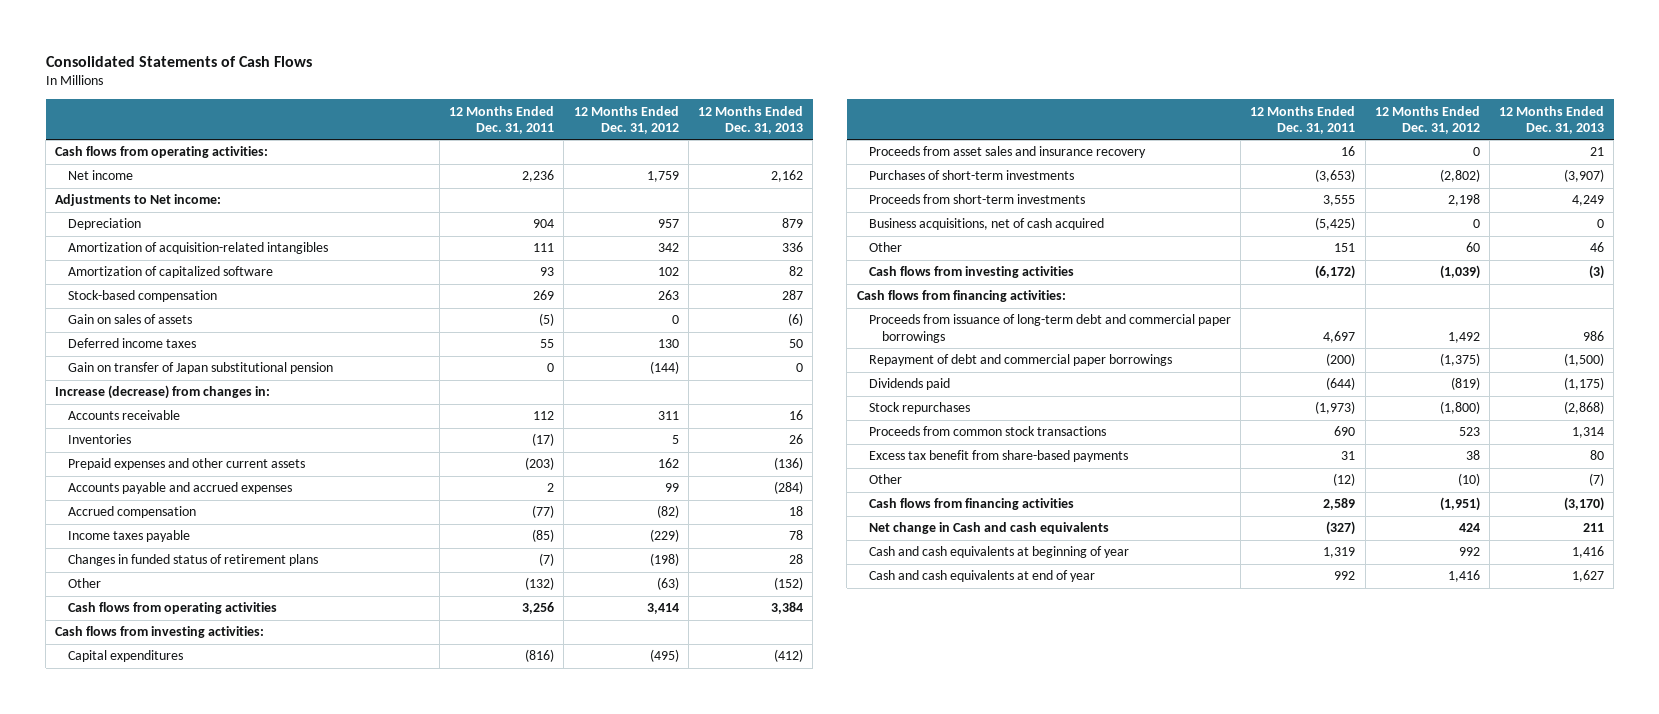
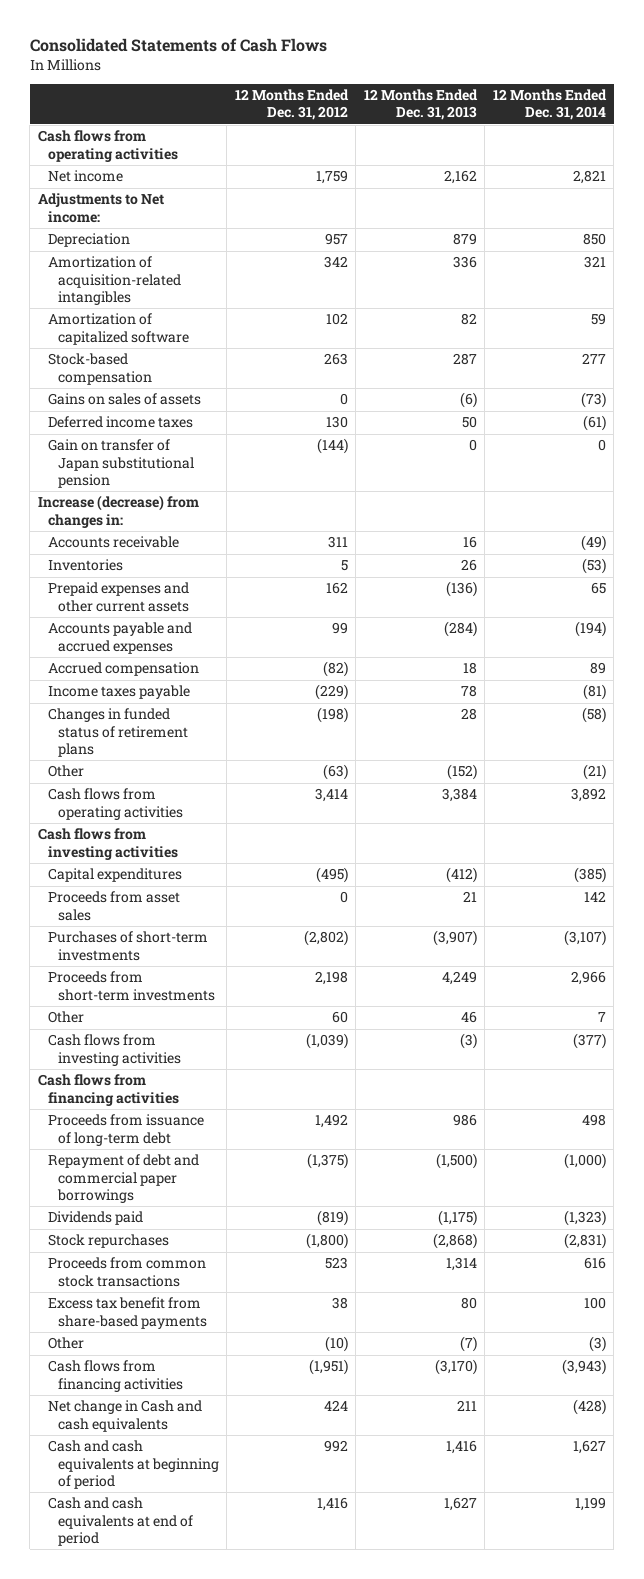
[449,105,555,134] 12 Months Ended Dec. 31, 2011 -> none
none -> [492,88,607,121] 12 Months Ended Dec. 31, 2014
[55,146,269,159] Cash flows from operating activities: -> [37,130,178,162] Cash flows from operating activities
[67,314,192,325] Gain on sales of assets -> [47,393,201,406] Gains on sales of assets
[55,626,265,639] Cash flows from investing activities: -> [37,828,178,860] Cash flows from investing activities
[869,146,1147,159] Proceeds from asset sales and insurance recovery -> [47,891,180,921] Proceeds from asset sales
[869,218,1105,231] Business acquisitions, net of cash acquired -> none
[856,290,1066,303] Cash flows from financing activities: -> [37,1074,179,1106] Cash flows from financing activities
[869,314,1232,343] Proceeds from issuance of long-term debt and commercial paper borrowings -> [47,1114,204,1146] Proceeds from issuance of long-term debt
[869,546,1130,559] Cash and cash equivalents at beginning of year -> [47,1440,219,1489] Cash and cash equivalents at beginning of period
[869,570,1096,583] Cash and cash equivalents at end of year -> [47,1497,193,1546] Cash and cash equivalents at end of period

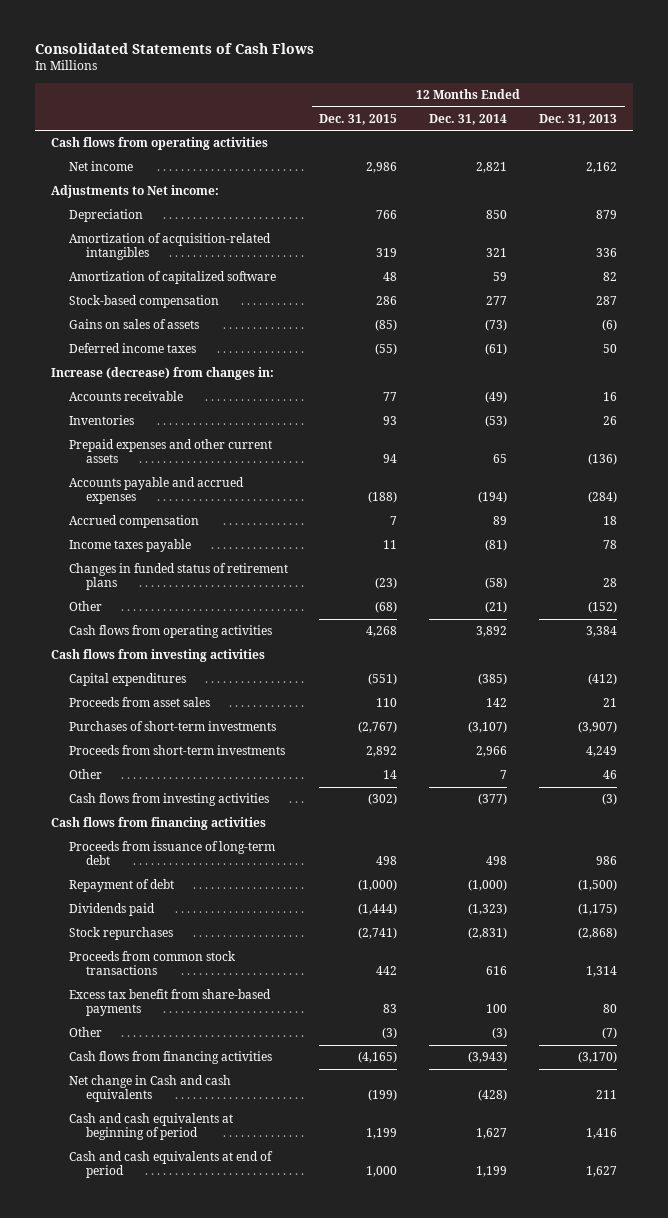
[234,88,349,121] 12 Months Ended Dec. 31, 2012 -> none
none -> [319,113,398,125] Dec. 31, 2015
[47,439,194,488] Gain on transfer of Japan substitutional pension -> none
[47,1154,199,1203] Repayment of debt and commercial paper borrowings -> [68,879,174,893] Repayment of debt

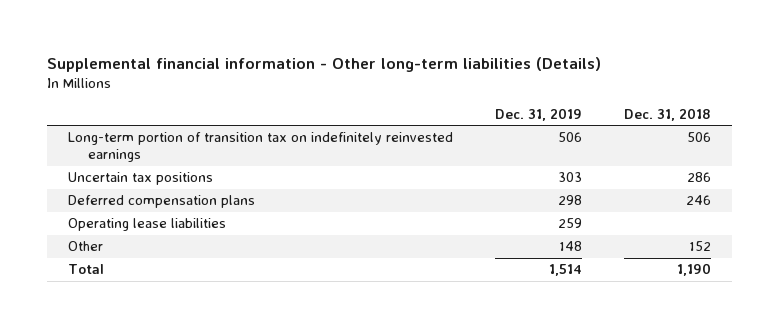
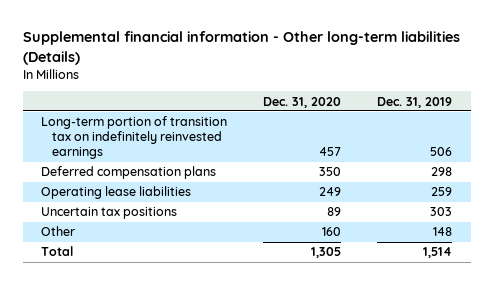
[623,107,711,121] Dec. 31, 2018 -> none
none -> [263,96,342,108] Dec. 31, 2020
[67,172,213,186] Uncertain tax positions -> [40,207,177,220] Uncertain tax positions

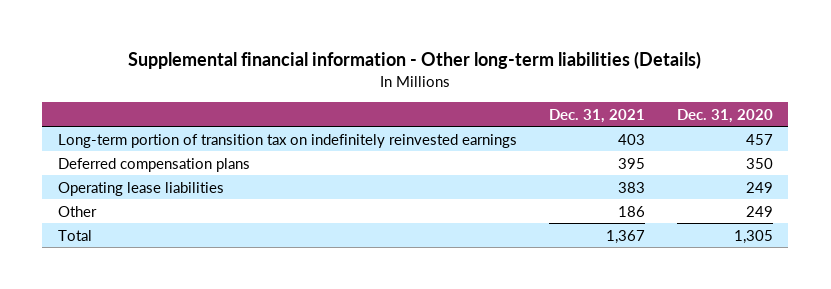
[377,96,453,108] Dec. 31, 2019 -> none
none -> [548,108,645,123] Dec. 31, 2021
[40,207,177,220] Uncertain tax positions -> none
[322,227,342,237] 160 -> [745,205,773,217] 249

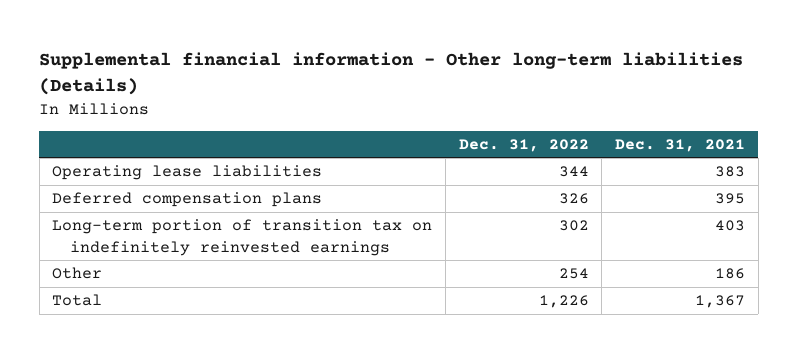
[676,108,773,123] Dec. 31, 2020 -> none
none -> [458,138,589,152] Dec. 31, 2022
[58,157,251,172] Deferred compensation plans -> [52,192,323,208] Deferred compensation plans
[58,133,518,148] Long-term portion of transition tax on indefinitely reinvested earnings -> [52,219,433,256] Long-term portion of transition tax on indefinitely reinvested earnings

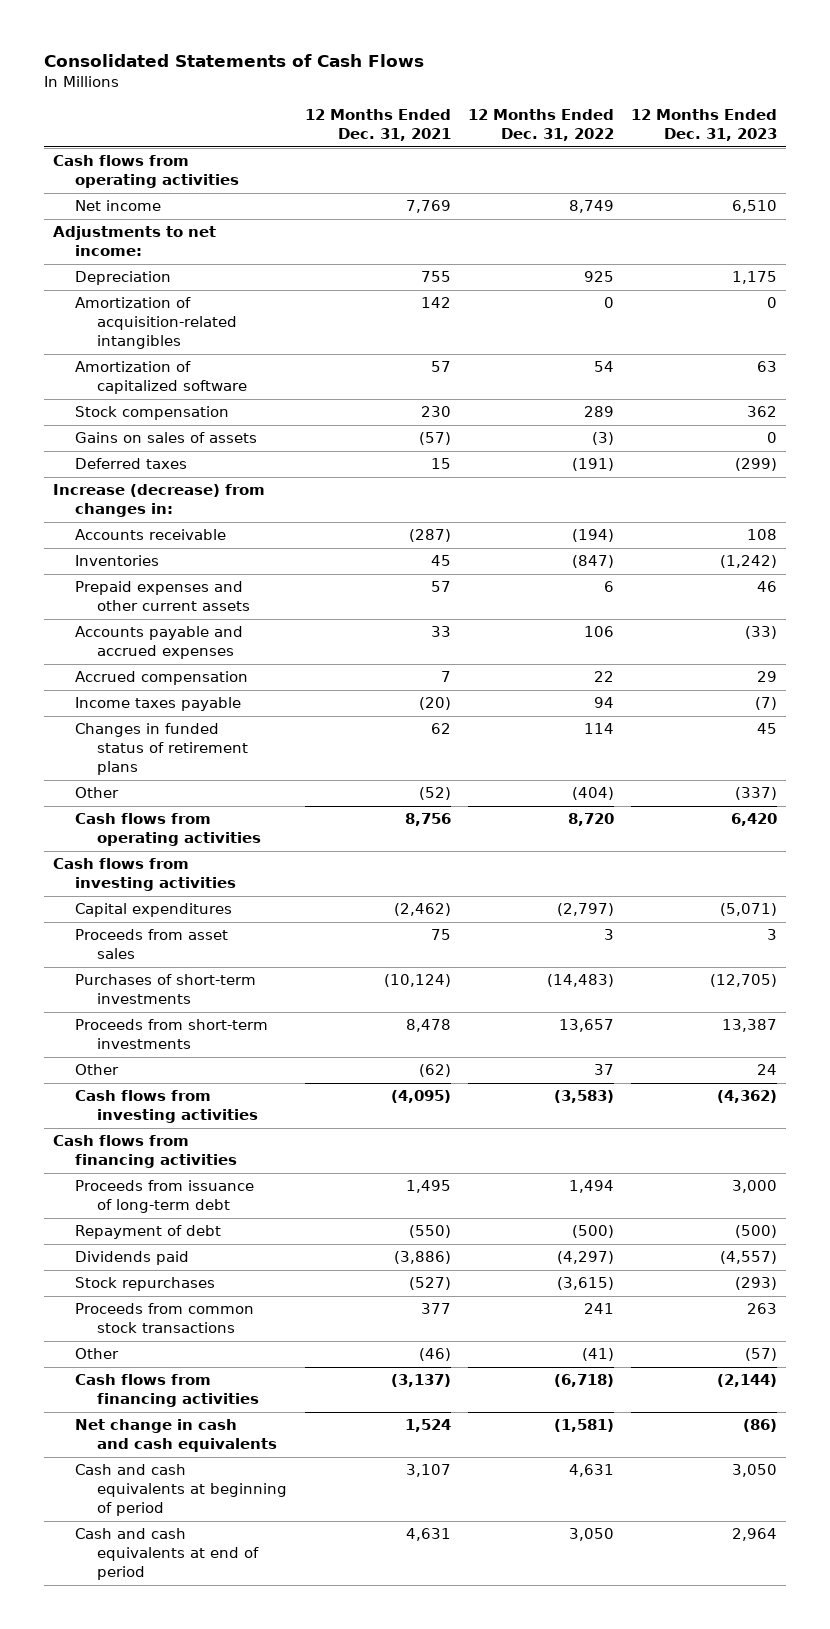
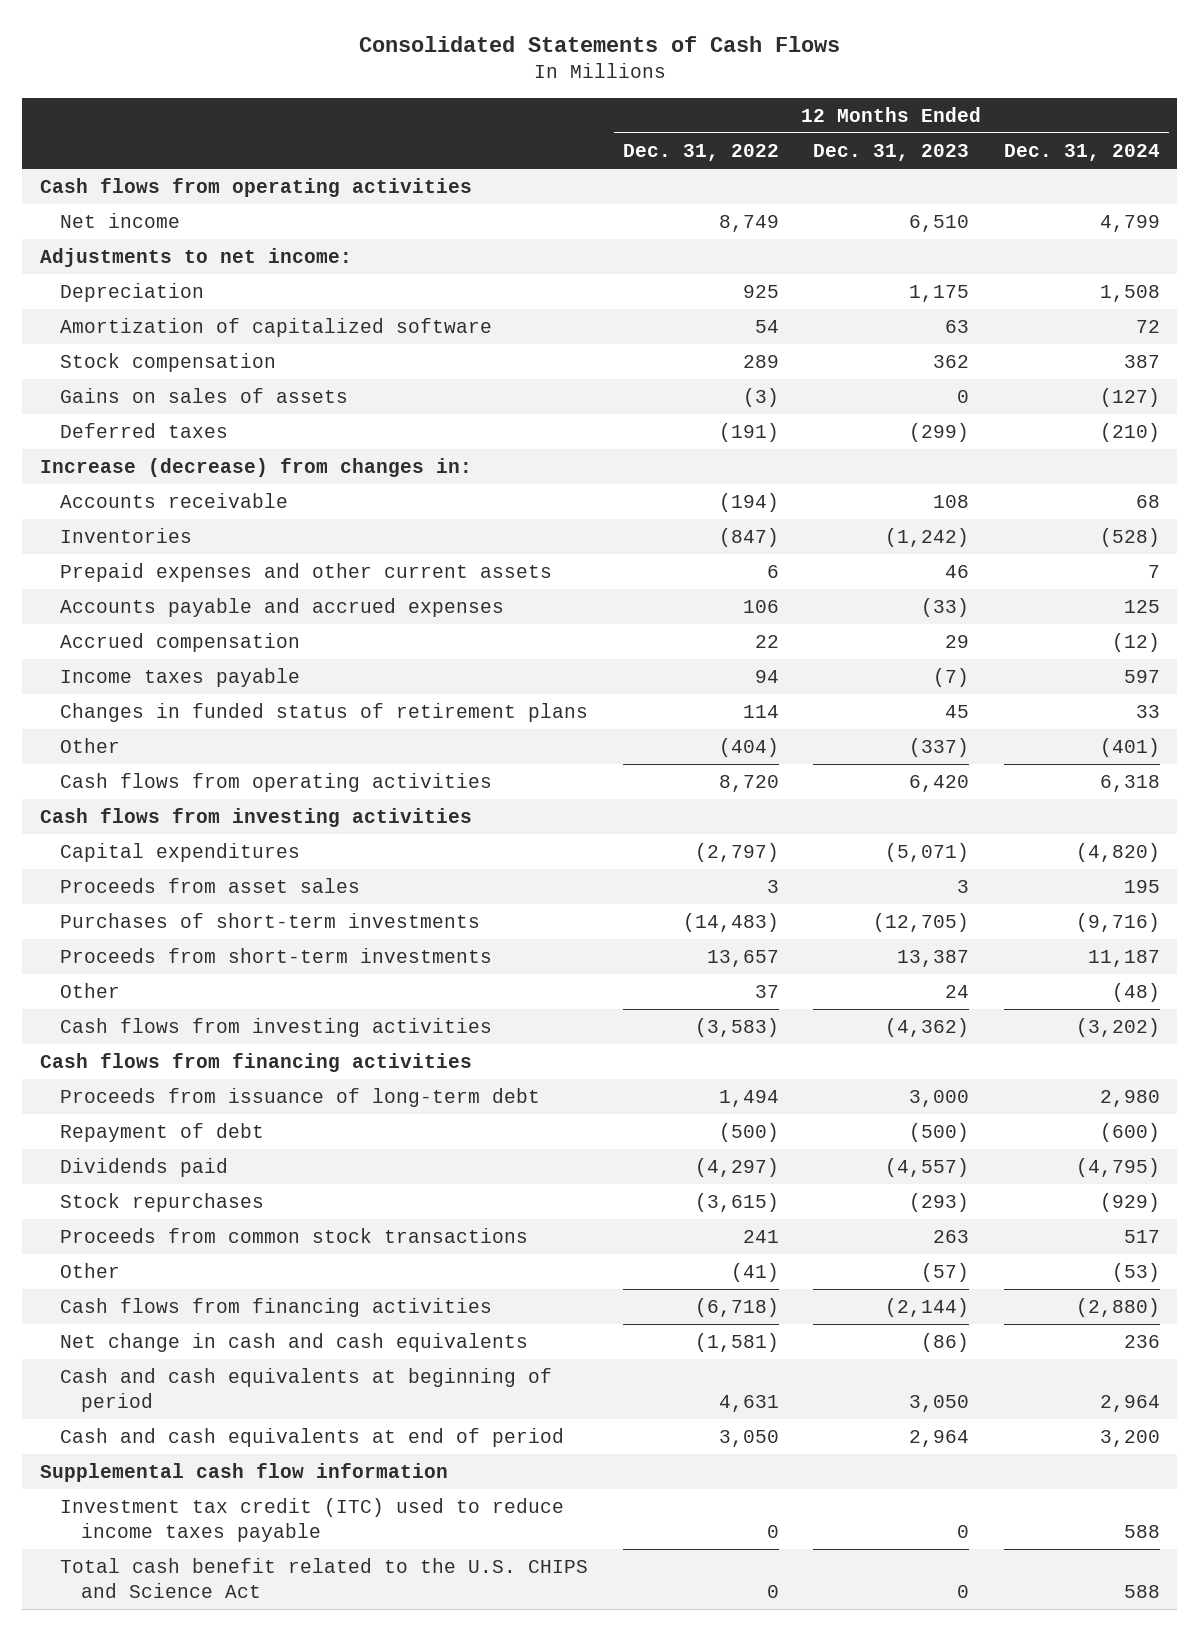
[304,109,451,142] 12 Months Ended Dec. 31, 2021 -> none
none -> [1003,143,1160,161] Dec. 31, 2024
[75,297,238,350] Amortization of acquisition-related intangibles -> none
none -> [39,1462,448,1482] Supplemental cash flow information
none -> [60,1497,565,1542] Investment tax credit (ITC) used to reduce income taxes payable
none -> [60,1557,589,1598] Total cash benefit related to the U.S. CHIPS and Science Act

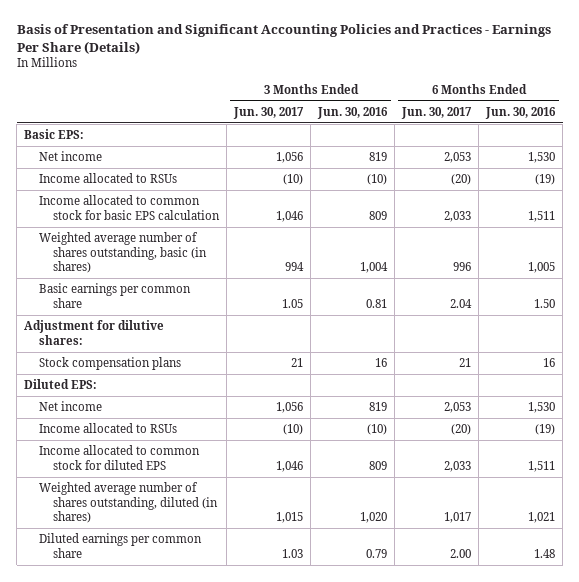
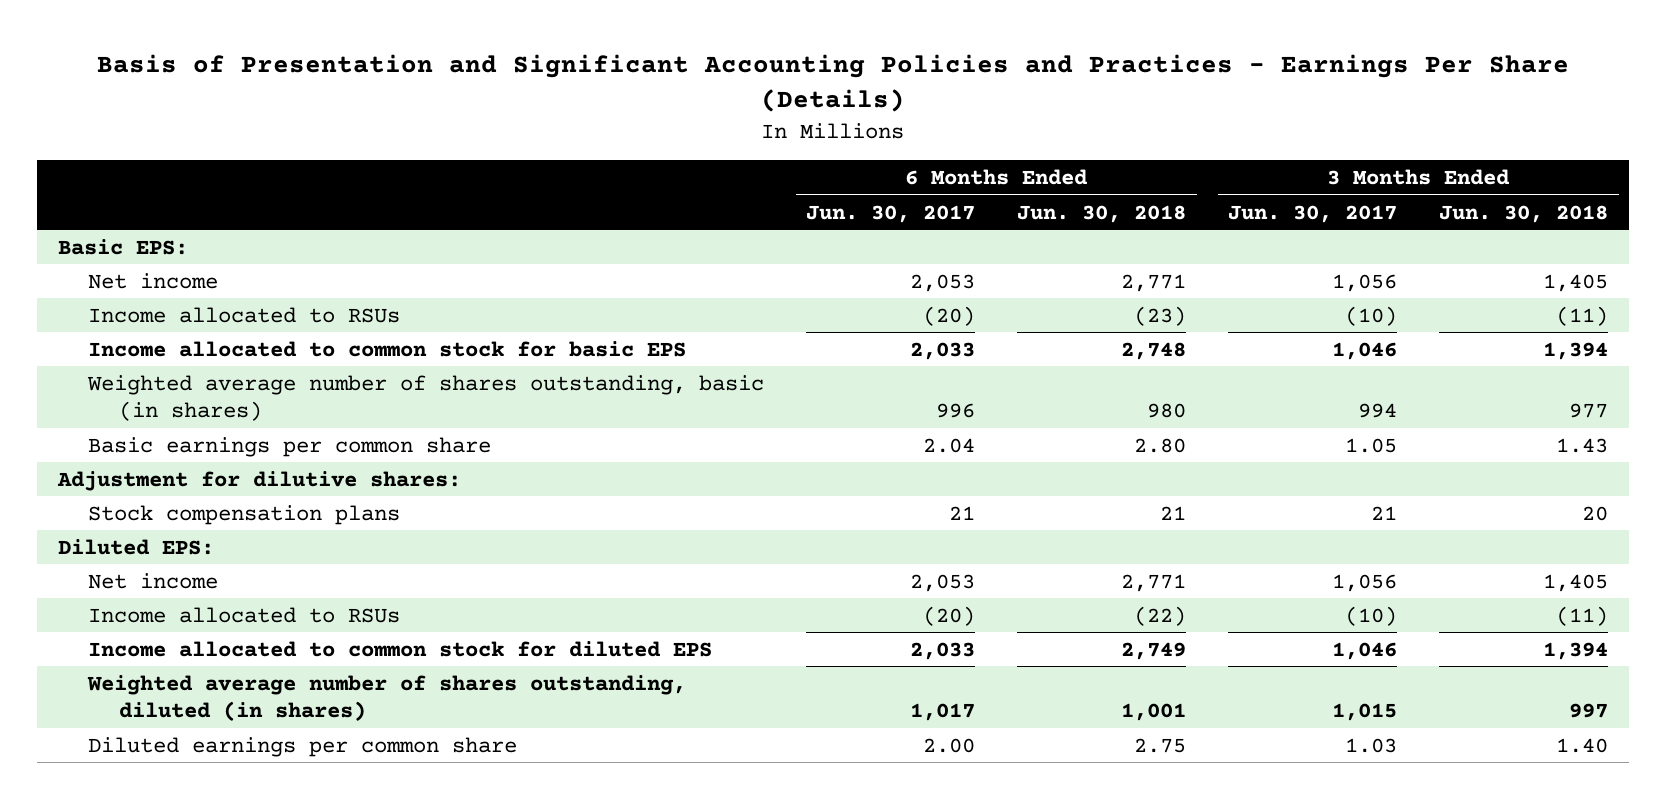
[317,106,389,119] Jun. 30, 2016 -> none
[485,106,557,119] Jun. 30, 2016 -> none
none -> [1017,204,1187,223] Jun. 30, 2018
none -> [1439,204,1609,223] Jun. 30, 2018
[38,195,221,220] Income allocated to common stock for basic EPS calculation -> [88,340,687,357] Income allocated to common stock for basic EPS

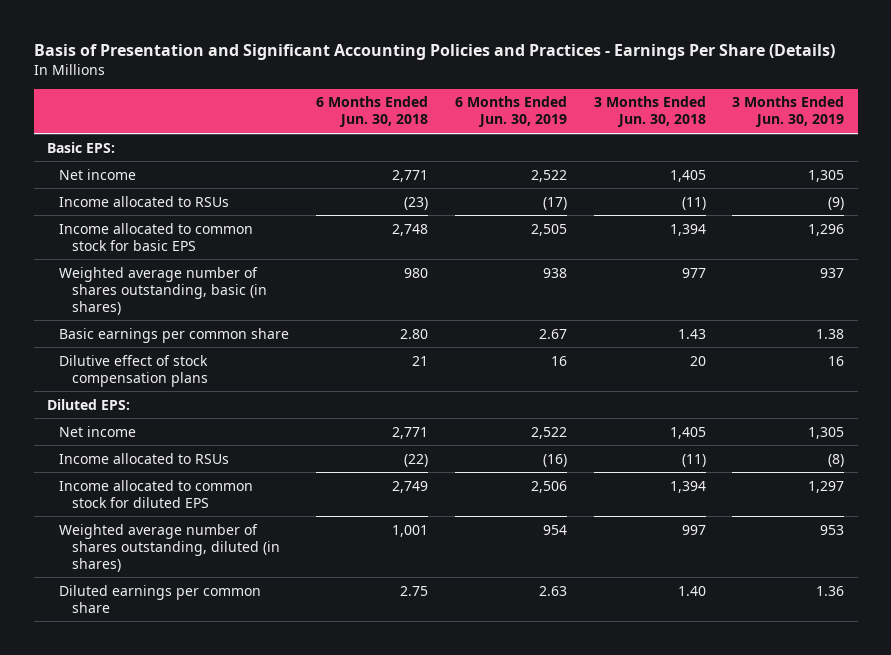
[806,204,976,223] Jun. 30, 2017 -> none
[1228,204,1398,223] Jun. 30, 2017 -> none
none -> [454,96,567,128] 6 Months Ended Jun. 30, 2019
none -> [732,96,845,128] 3 Months Ended Jun. 30, 2019
[57,470,462,491] Adjustment for dilutive shares: -> none
[88,504,401,525] Stock compensation plans -> [59,354,209,387] Dilutive effect of stock compensation plans

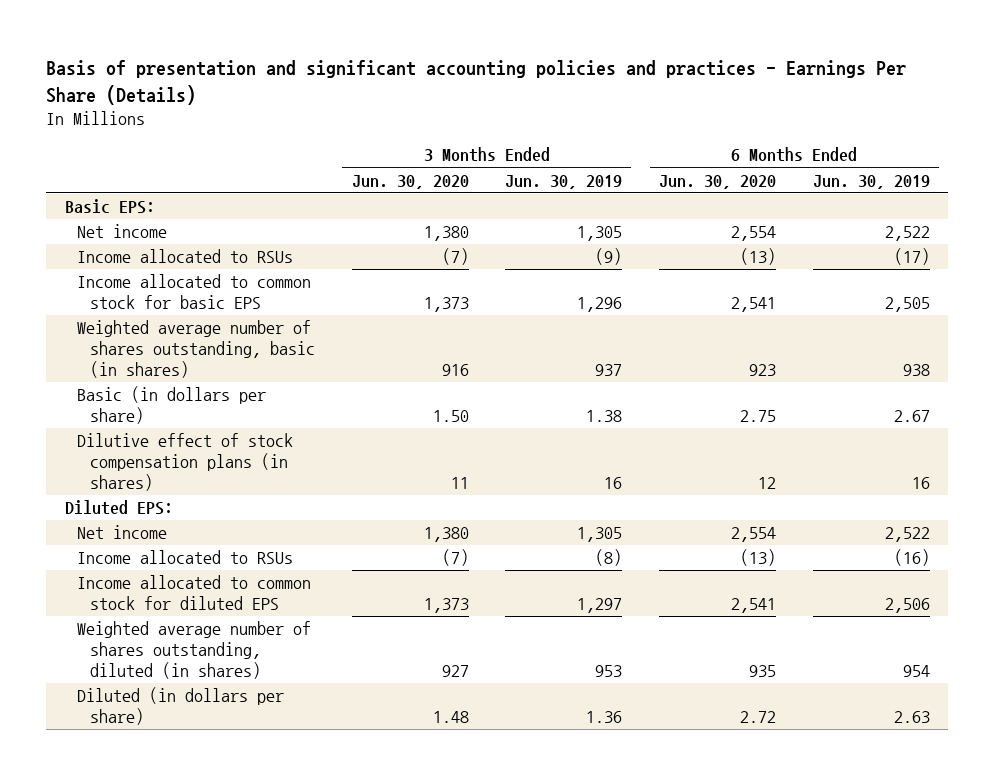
[33,43,835,60] Basis of Presentation and Significant Accounting Policies and Practices - Earnings Per Share (Details) -> [46,59,907,105] Basis of presentation and significant accounting policies and practices - Earnings Per Share (Details)
[316,96,429,128] 6 Months Ended Jun. 30, 2018 -> none
[593,96,706,128] 3 Months Ended Jun. 30, 2018 -> none
none -> [351,174,469,189] Jun. 30, 2020
none -> [658,174,776,189] Jun. 30, 2020
[59,327,290,343] Basic earnings per common share -> [77,386,267,425] Basic (in dollars per share)
[59,354,209,387] Dilutive effect of stock compensation plans -> [77,433,294,491] Dilutive effect of stock compensation plans (in shares)
[59,584,262,613] Diluted earnings per common share -> [77,687,285,726] Diluted (in dollars per share)

